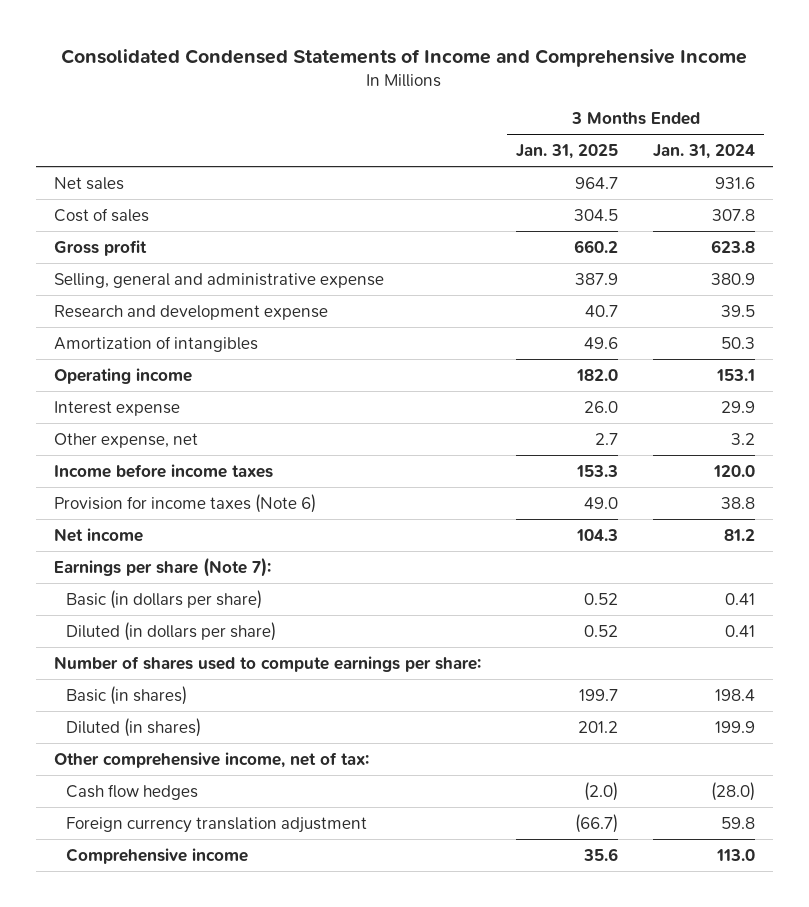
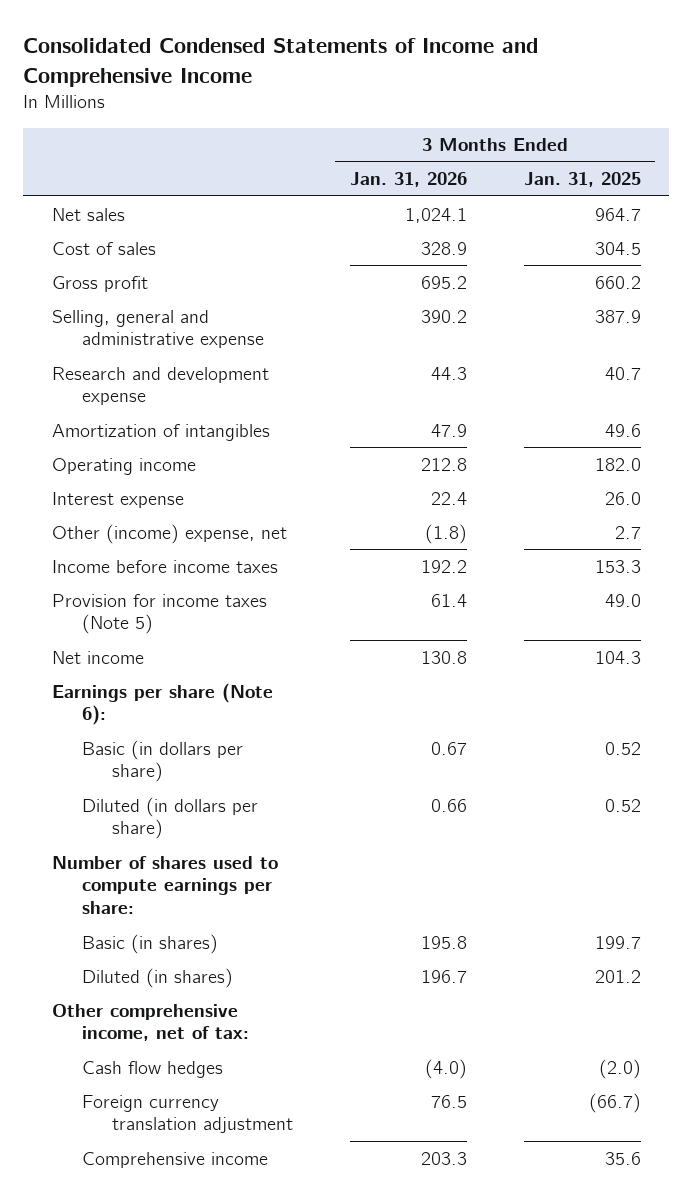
[653,144,756,160] Jan. 31, 2024 -> none
none -> [349,172,467,188] Jan. 31, 2026
[53,432,198,448] Other expense, net -> [51,523,287,544] Other (income) expense, net
[53,493,316,513] Provision for income taxes (Note 6) -> [51,593,267,635] Provision for income taxes (Note 5)
[53,556,271,577] Earnings per share (Note 7): -> [51,682,273,726] Earnings per share (Note 6):

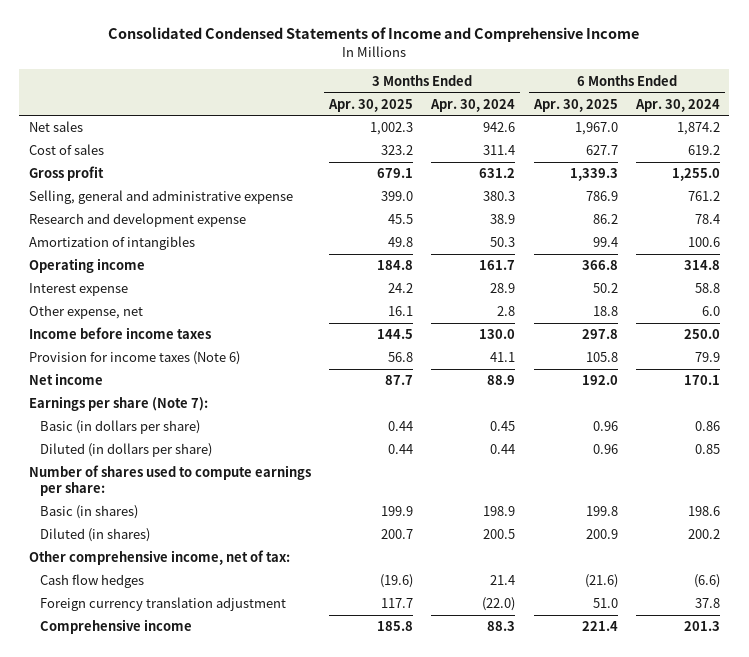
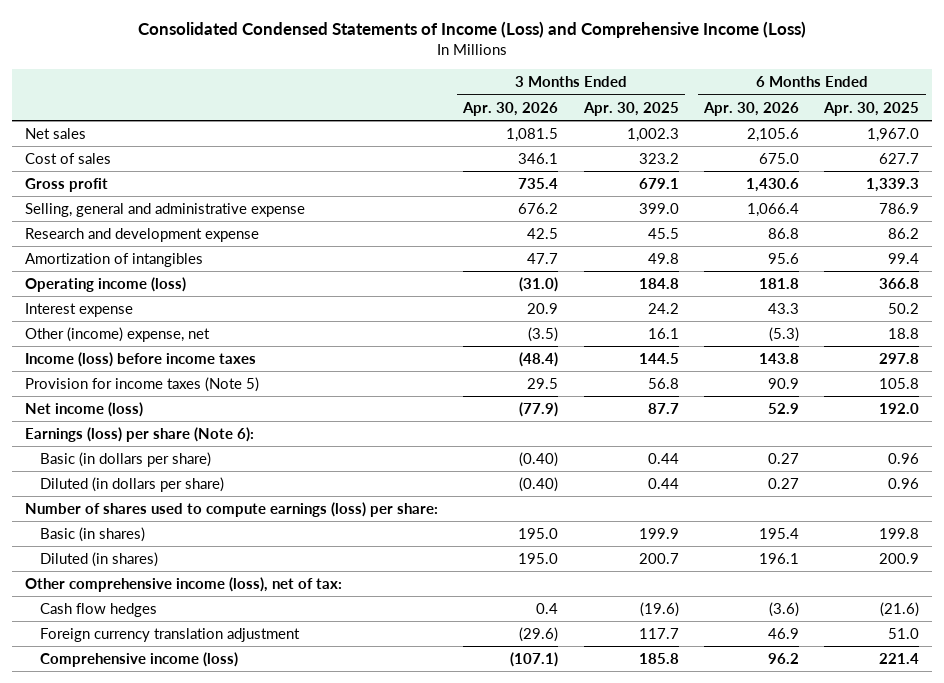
[108,27,640,43] Consolidated Condensed Statements of Income and Comprehensive Income -> [138,20,807,38] Consolidated Condensed Statements of Income (Loss) and Comprehensive Income (Loss)
[430,98,516,112] Apr. 30, 2024 -> none
[635,98,721,112] Apr. 30, 2024 -> none
none -> [462,101,559,116] Apr. 30, 2026
none -> [703,101,800,116] Apr. 30, 2026
[28,258,145,274] Operating income -> [24,277,186,293] Operating income (loss)
[28,305,143,320] Other expense, net -> [24,327,210,343] Other (income) expense, net
[28,327,211,340] Income before income taxes -> [24,352,256,368] Income (loss) before income taxes
[28,351,240,366] Provision for income taxes (Note 6) -> [24,377,259,393] Provision for income taxes (Note 5)
[28,373,103,386] Net income -> [24,402,143,418] Net income (loss)
[28,396,208,412] Earnings per share (Note 7): -> [24,427,254,443] Earnings (loss) per share (Note 6):
[28,465,311,496] Number of shares used to compute earnings per share: -> [24,502,438,518] Number of shares used to compute earnings (loss) per share:
[28,550,290,566] Other comprehensive income, net of tax: -> [24,577,342,593] Other comprehensive income (loss), net of tax:
[39,619,192,635] Comprehensive income -> [40,652,239,668] Comprehensive income (loss)

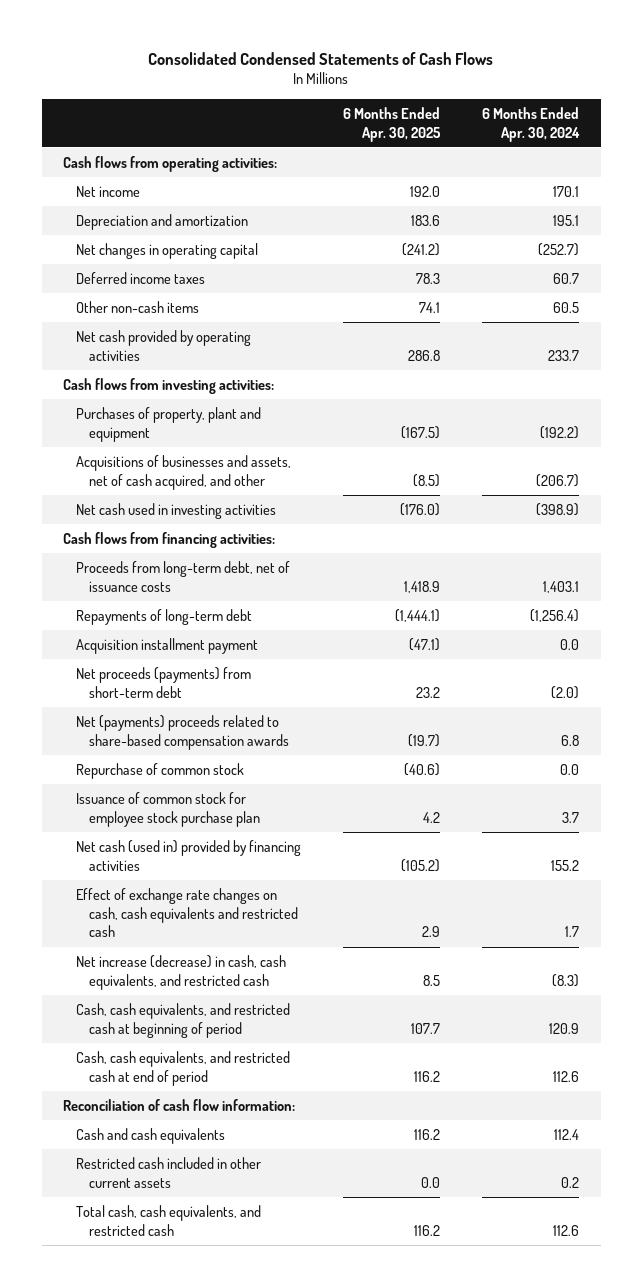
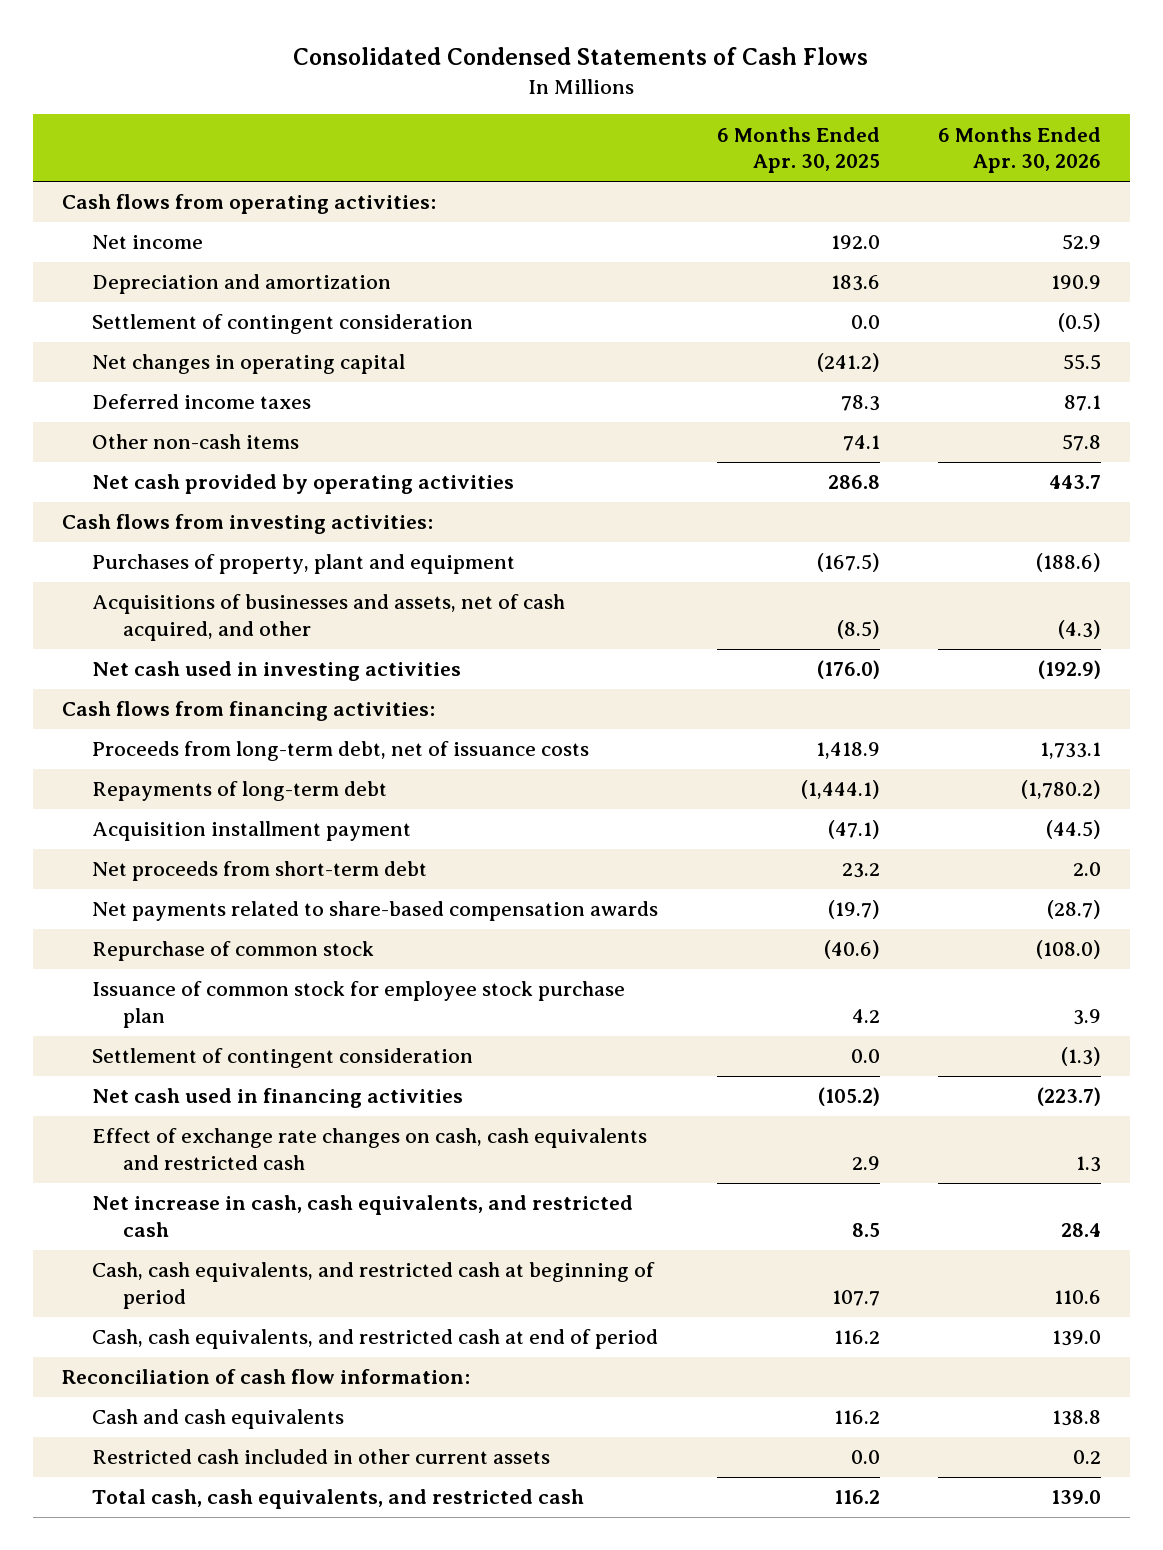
[482,106,581,142] 6 Months Ended Apr. 30, 2024 -> none
none -> [937,126,1101,174] 6 Months Ended Apr. 30, 2026
none -> [92,314,474,335] Settlement of contingent consideration
[76,667,252,698] Net proceeds (payments) from short-term debt -> [92,861,428,882] Net proceeds from short-term debt
[76,715,289,750] Net (payments) proceeds related to share-based compensation awards -> [92,901,659,922] Net payments related to share-based compensation awards
none -> [92,1048,474,1069] Settlement of contingent consideration
[76,840,302,871] Net cash (used in) provided by financing activities -> [92,1088,464,1109] Net cash used in financing activities
[76,955,287,990] Net increase (decrease) in cash, cash equivalents, and restricted cash -> [92,1195,634,1238] Net increase in cash, cash equivalents, and restricted cash

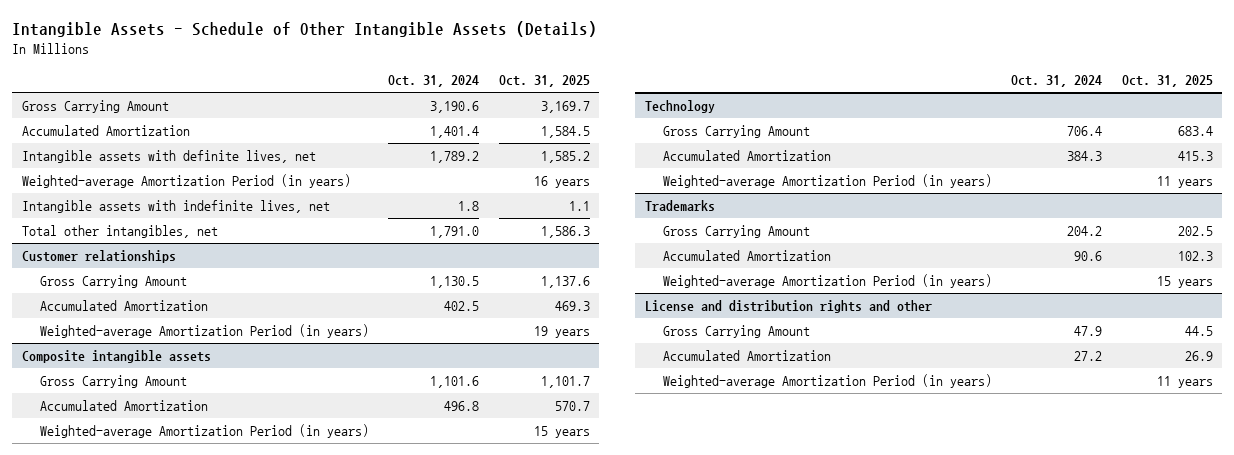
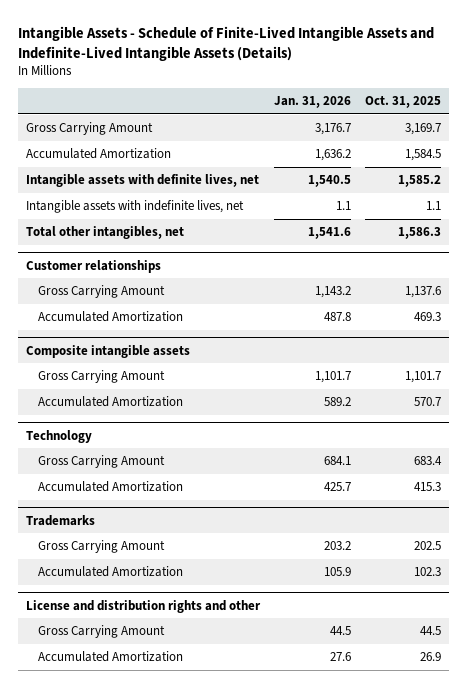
[11,20,597,37] Intangible Assets - Schedule of Other Intangible Assets (Details) -> [18,26,435,62] Intangible Assets - Schedule of Finite-Lived Intangible Assets and Indefinite-Lived Intangible Assets (Details)
[388,75,480,88] Oct. 31, 2024 -> none
none -> [273,96,351,109] Jan. 31, 2026
[21,174,351,189] Weighted-average Amortization Period (in years) -> none
[39,324,369,339] Weighted-average Amortization Period (in years) -> none
[39,424,369,439] Weighted-average Amortization Period (in years) -> none
[662,174,992,189] Weighted-average Amortization Period (in years) -> none
[662,274,992,289] Weighted-average Amortization Period (in years) -> none
[662,374,992,389] Weighted-average Amortization Period (in years) -> none

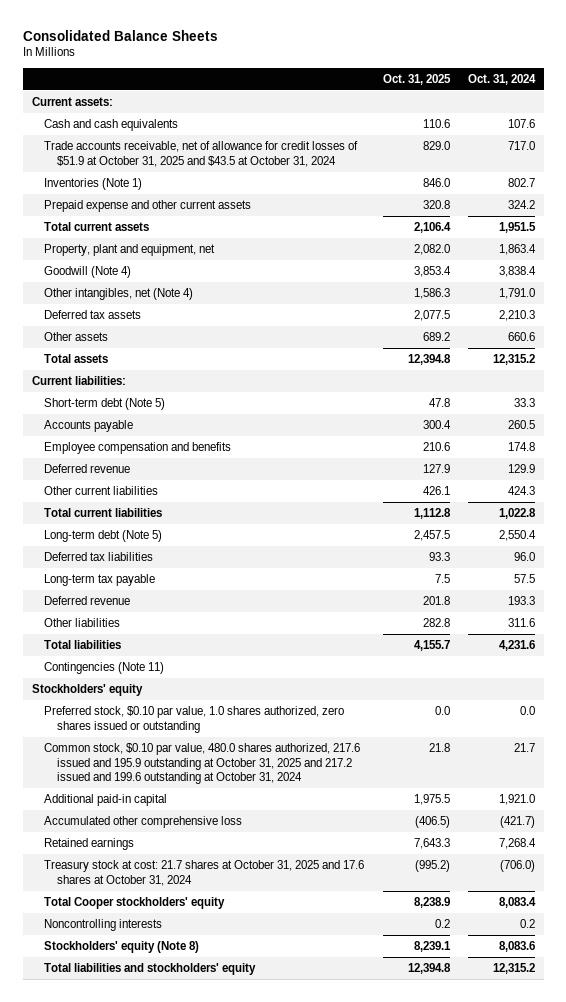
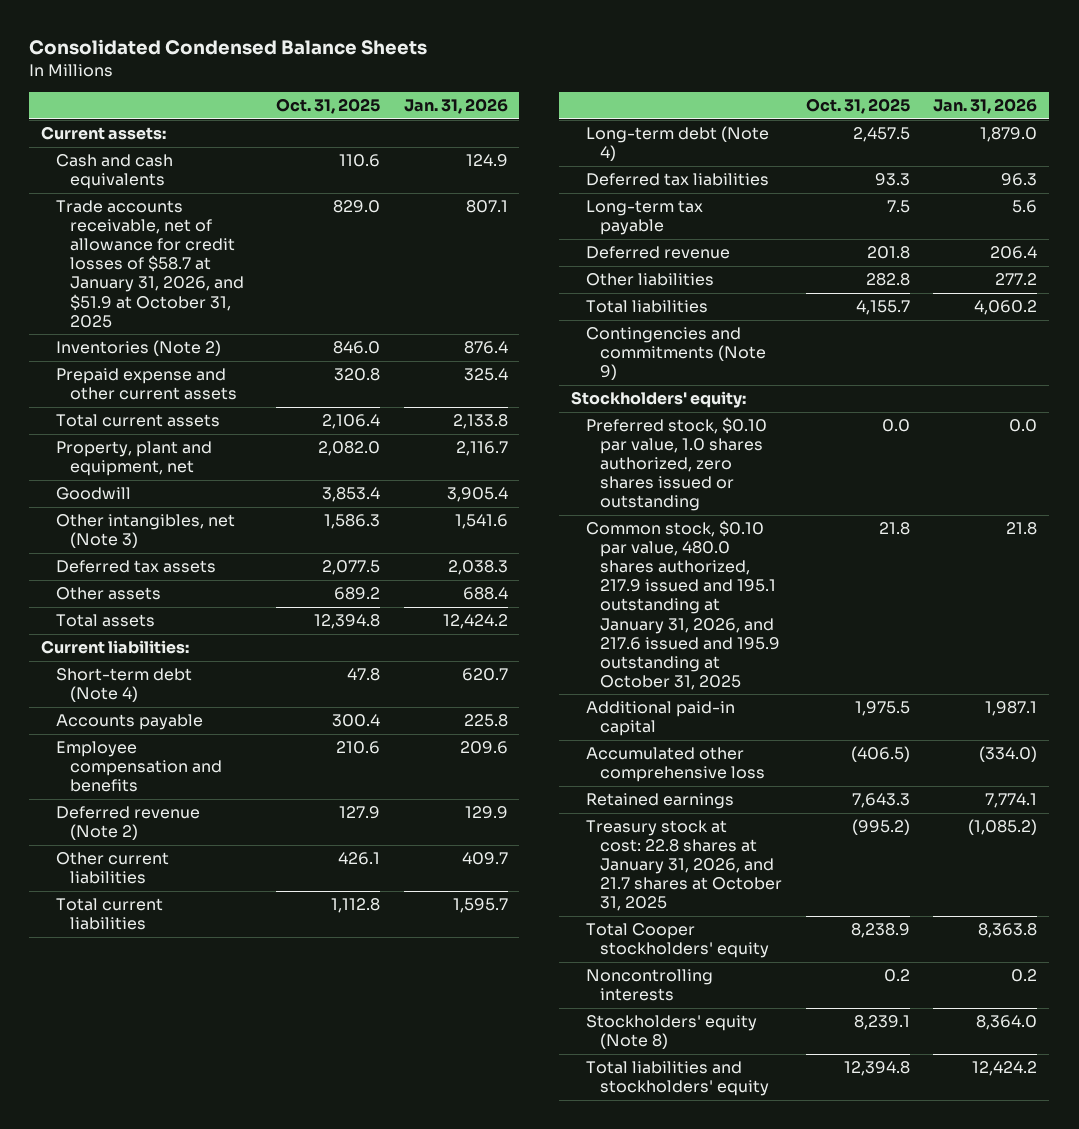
[22,29,218,41] Consolidated Balance Sheets -> [29,39,428,56] Consolidated Condensed Balance Sheets
[467,73,536,85] Oct. 31, 2024 -> none
none -> [403,97,508,114] Jan. 31, 2026
[44,140,359,167] Trade accounts receivable, net of allowance for credit losses of $51.9 at October 31, 2025 and $43.5 at October 31, 2024 -> [55,200,244,328] Trade accounts receivable, net of allowance for credit losses of $58.7 at January 31, 2026, and $51.9 at October 31, 2025
[44,177,143,190] Inventories (Note 1) -> [55,340,221,357] Inventories (Note 2)
[44,265,132,278] Goodwill (Note 4) -> [55,487,131,501] Goodwill
[44,287,194,300] Other intangibles, net (Note 4) -> [55,514,235,549] Other intangibles, net (Note 3)
[44,397,166,410] Short-term debt (Note 5) -> [55,668,192,703] Short-term debt (Note 4)
[44,463,131,473] Deferred revenue -> [55,806,200,841] Deferred revenue (Note 2)
[44,529,163,542] Long-term debt (Note 5) -> [585,126,769,162] Long-term debt (Note 4)
[44,661,165,674] Contingencies (Note 11) -> [585,327,766,381] Contingencies and commitments (Note 9)
[31,683,143,696] Stockholders' equity -> [571,391,747,409] Stockholders' equity:
[44,742,361,785] Common stock, $0.10 par value, 480.0 shares authorized, 217.6 issued and 195.9 outstanding at October 31, 2025 and 217.2 issued and 199.6 outstanding at October 31, 2024 -> [585,520,780,690] Common stock, $0.10 par value, 480.0 shares authorized, 217.9 issued and 195.1 outstanding at January 31, 2026, and 217.6 issued and 195.9 outstanding at October 31, 2025
[44,859,365,886] Treasury stock at cost: 21.7 shares at October 31, 2025 and 17.6 shares at October 31, 2024 -> [585,820,782,912] Treasury stock at cost: 22.8 shares at January 31, 2026, and 21.7 shares at October 31, 2025

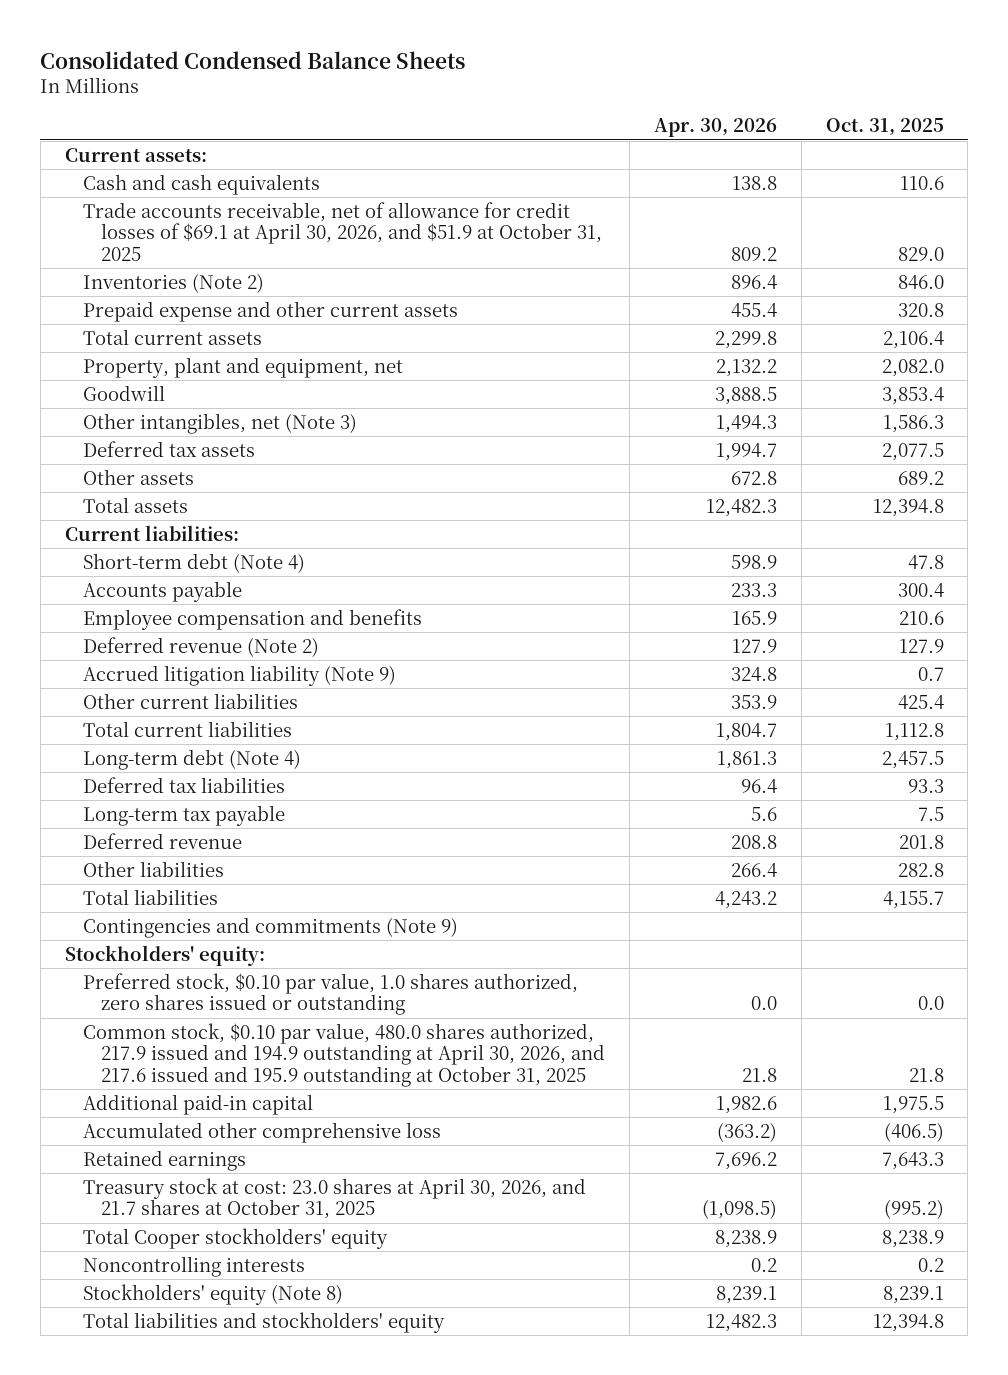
[403,97,508,114] Jan. 31, 2026 -> none
none -> [653,118,777,138] Apr. 30, 2026
[55,200,244,328] Trade accounts receivable, net of allowance for credit losses of $58.7 at January 31, 2026, and $51.9 at October 31, 2025 -> [83,201,603,261] Trade accounts receivable, net of allowance for credit losses of $69.1 at April 30, 2026, and $51.9 at October 31, 2025
none -> [83,664,397,686] Accrued litigation liability (Note 9)
[337,852,380,866] 426.1 -> [897,694,944,709] 425.4
[585,520,780,690] Common stock, $0.10 par value, 480.0 shares authorized, 217.9 issued and 195.1 outstanding at January 31, 2026, and 217.6 issued and 195.9 outstanding at October 31, 2025 -> [83,1022,606,1087] Common stock, $0.10 par value, 480.0 shares authorized, 217.9 issued and 194.9 outstanding at April 30, 2026, and 217.6 issued and 195.9 outstanding at October 31, 2025
[585,820,782,912] Treasury stock at cost: 22.8 shares at January 31, 2026, and 21.7 shares at October 31, 2025 -> [83,1177,587,1220] Treasury stock at cost: 23.0 shares at April 30, 2026, and 21.7 shares at October 31, 2025

